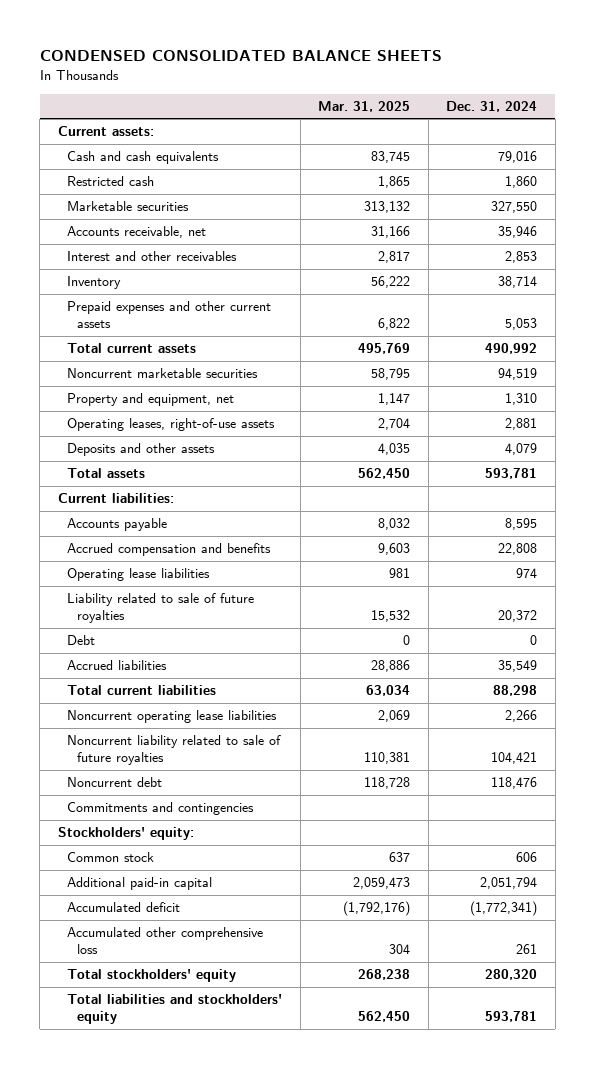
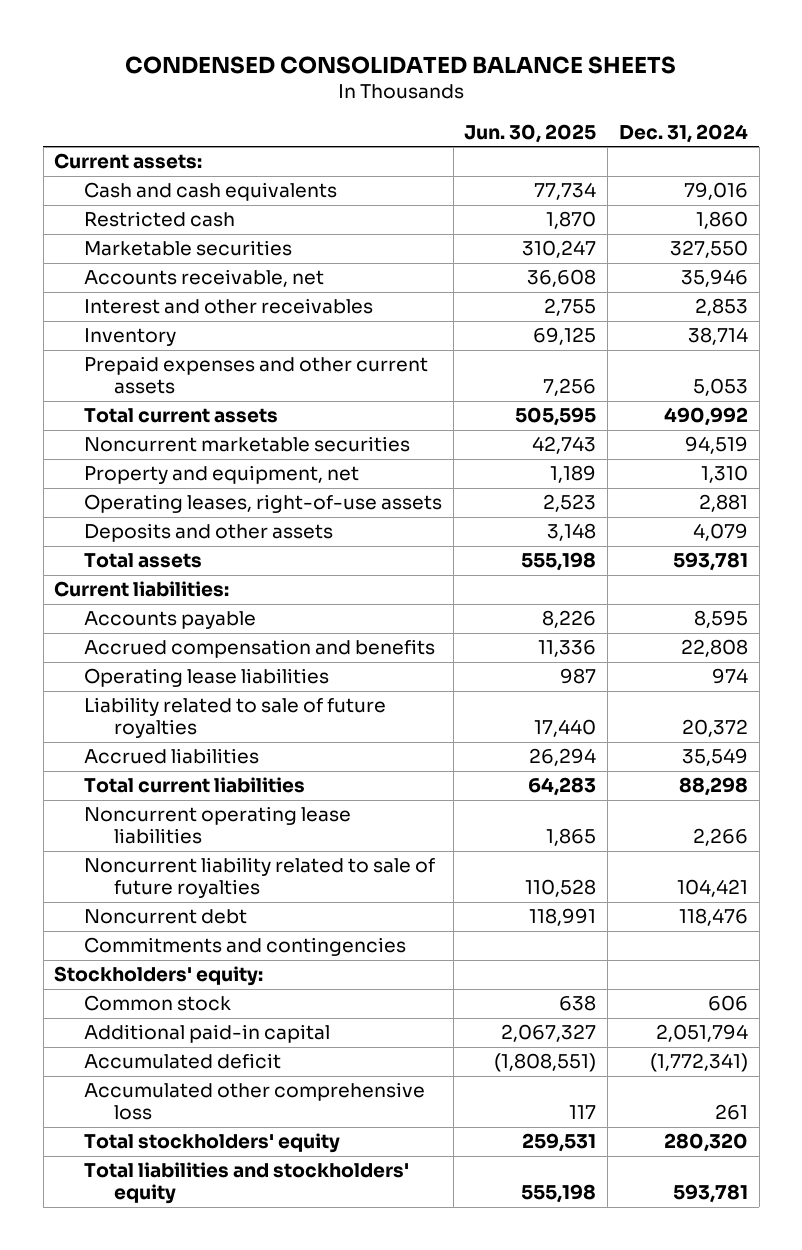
[318,100,411,112] Mar. 31, 2025 -> none
none -> [464,123,597,143] Jun. 30, 2025
[67,635,96,646] Debt -> none

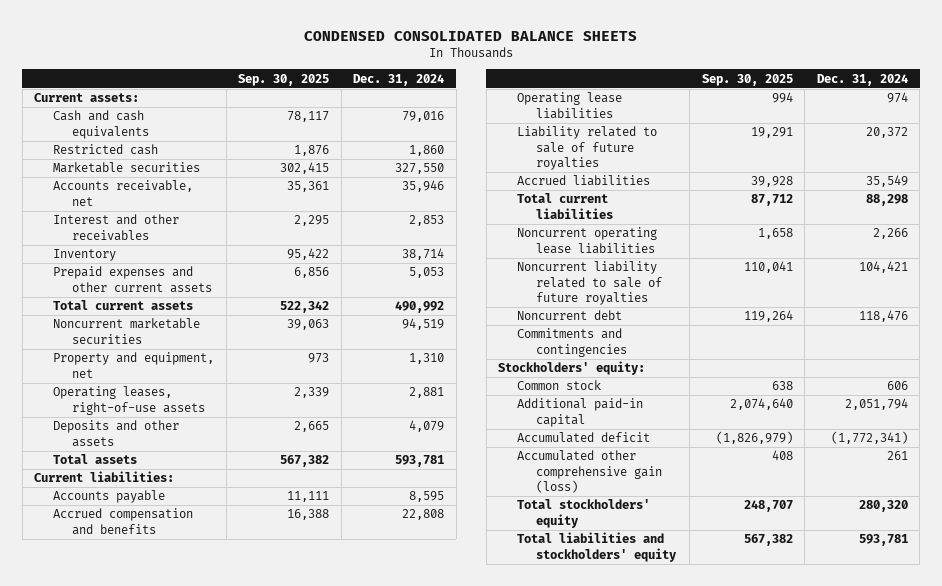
[464,123,597,143] Jun. 30, 2025 -> none
none -> [238,73,330,86] Sep. 30, 2025
[84,1082,426,1121] Accumulated other comprehensive loss -> [516,450,662,493] Accumulated other comprehensive gain (loss)

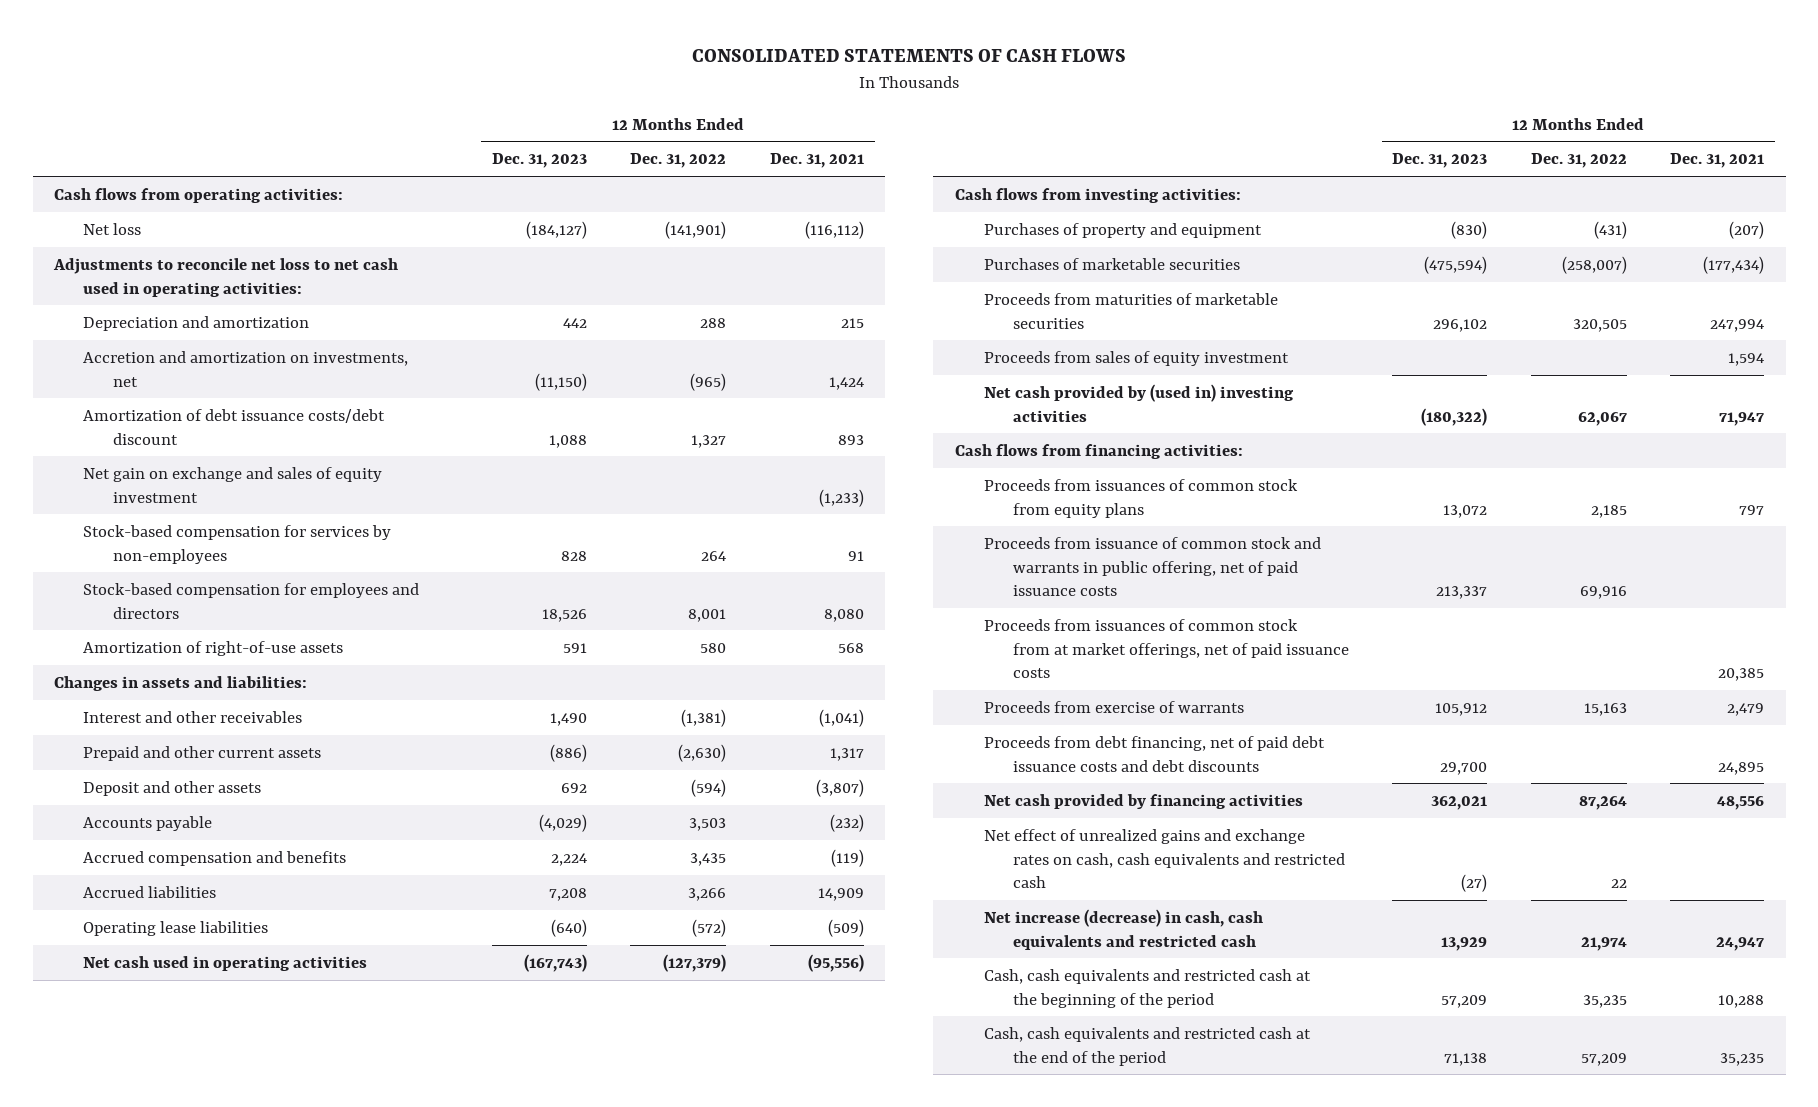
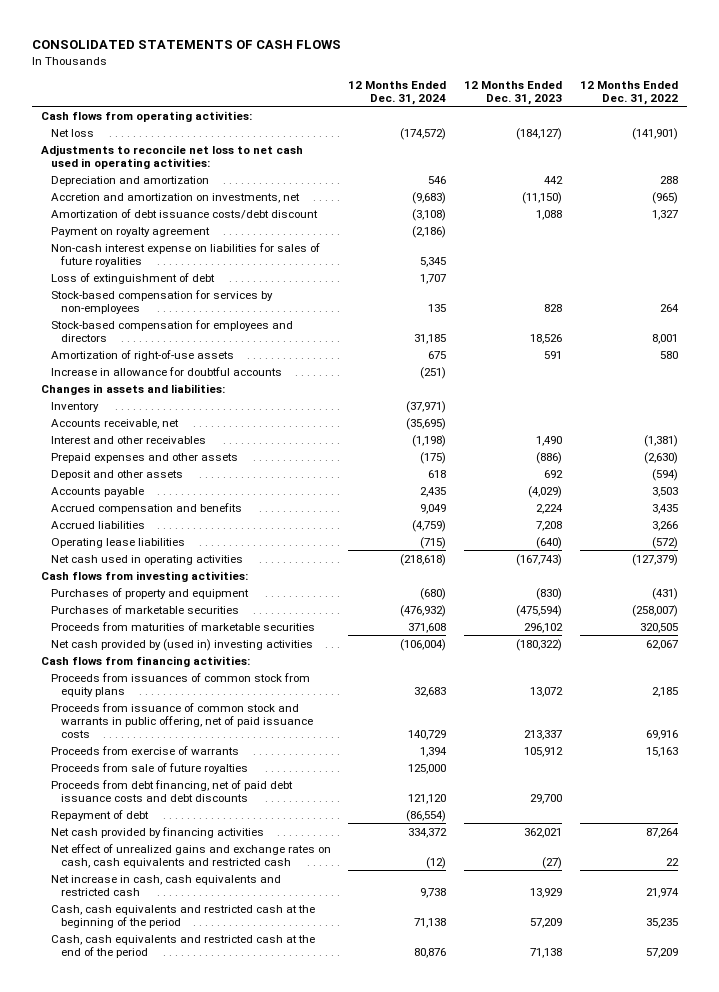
[769,153,864,169] Dec. 31, 2021 -> none
none -> [348,80,447,105] 12 Months Ended Dec. 31, 2024
[83,466,383,503] Net gain on exchange and sales of equity investment -> none
none -> [50,226,210,237] Payment on royalty agreement
none -> [50,242,320,267] Non-cash interest expense on liabilities for sales of future royalities
none -> [50,272,215,284] Loss of extinguishment of debt
none -> [50,366,282,376] Increase in allowance for doubtful accounts
none -> [50,401,99,412] Inventory
none -> [50,418,179,429] Accounts receivable, net
[83,745,322,761] Prepaid and other current assets -> [50,452,238,463] Prepaid expenses and other assets
[983,350,1289,366] Proceeds from sales of equity investment -> none
[983,618,1350,679] Proceeds from issuances of common stock from at market offerings, net of paid issuance costs -> none
none -> [50,762,248,774] Proceeds from sale of future royalties
none -> [50,809,149,821] Repayment of debt
[983,908,1263,950] Net increase (decrease) in cash, cash equivalents and restricted cash -> [50,874,281,896] Net increase in cash, cash equivalents and restricted cash

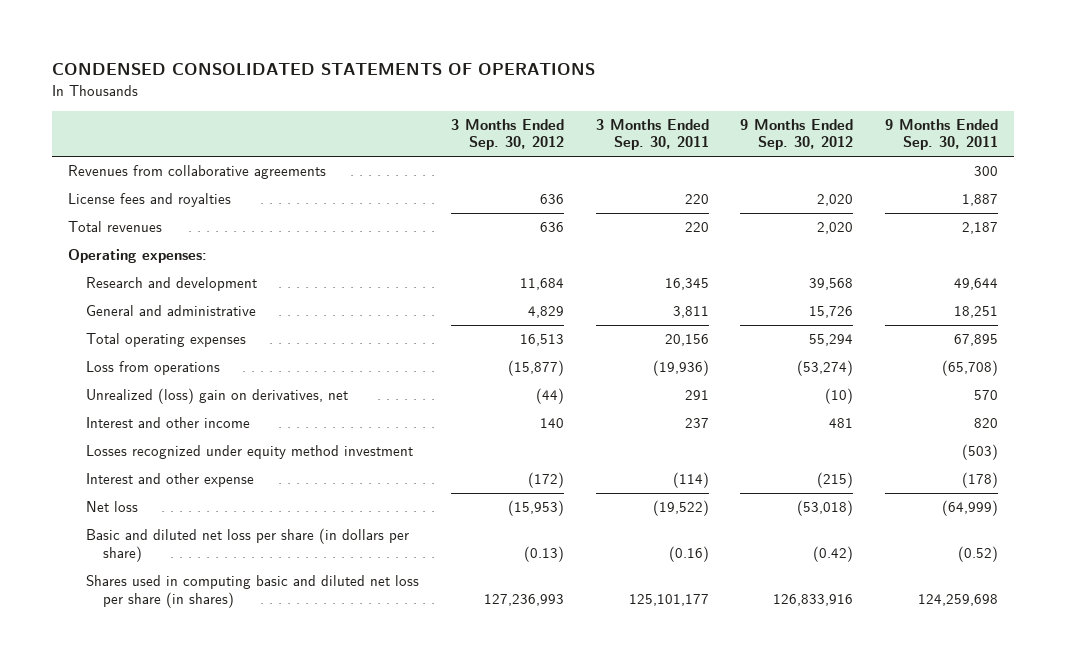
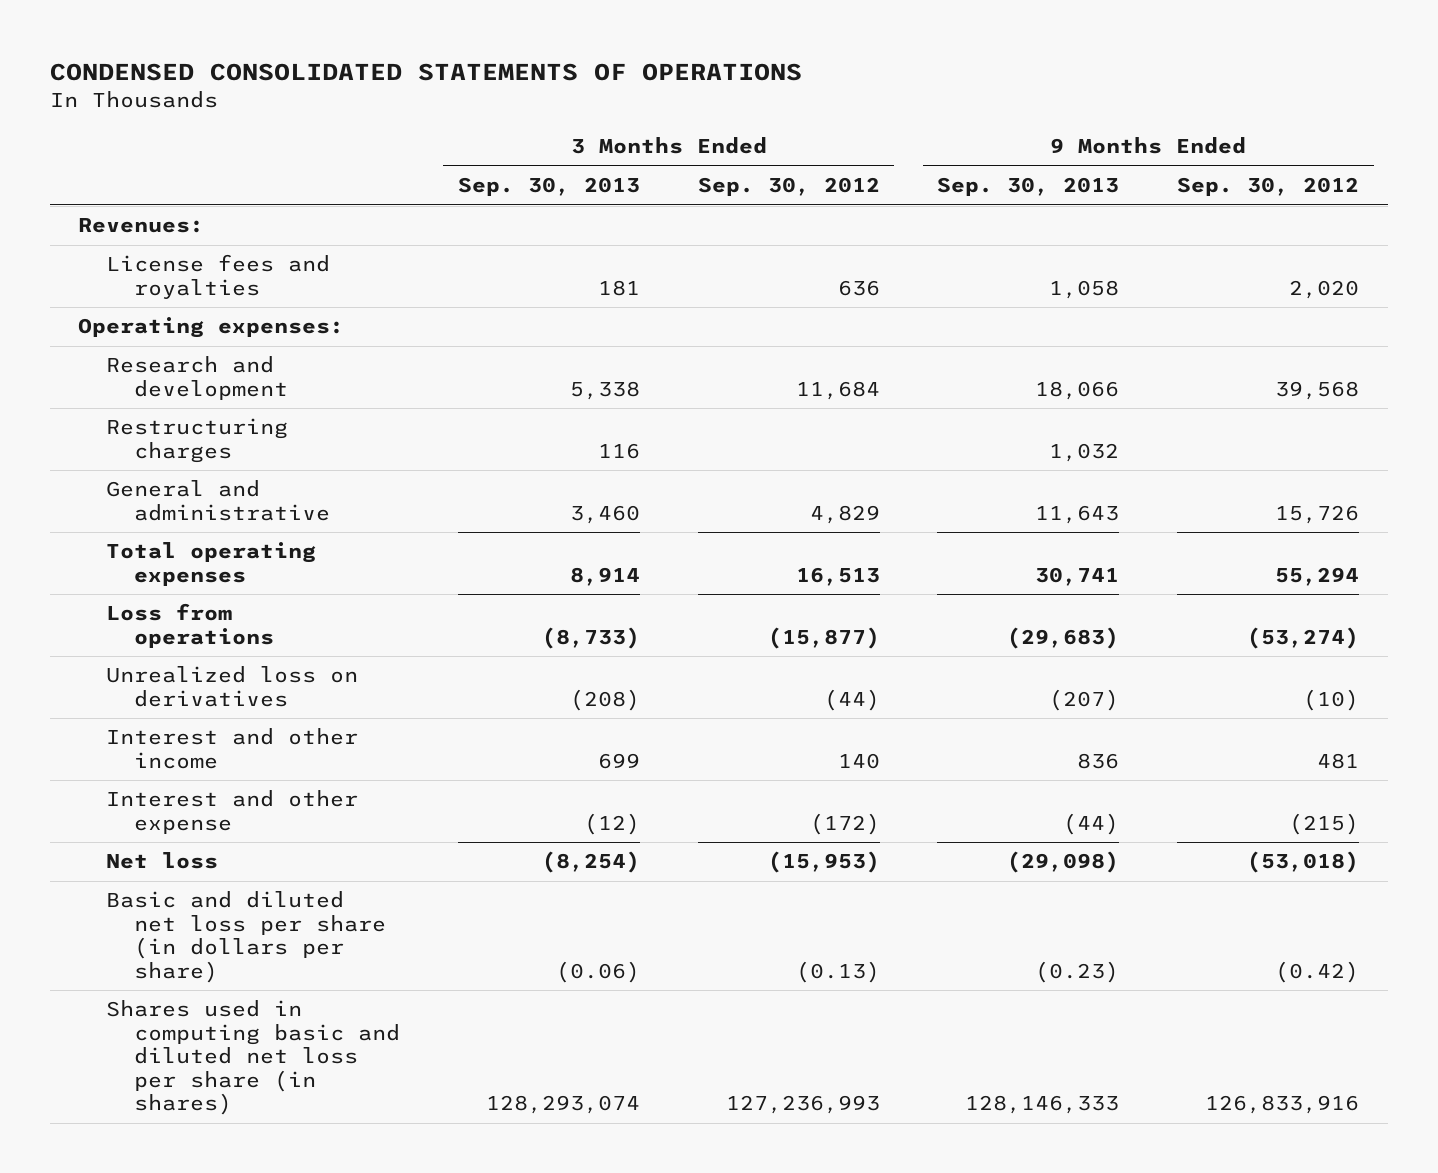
[595,118,709,151] 3 Months Ended Sep. 30, 2011 -> none
[885,118,999,151] 9 Months Ended Sep. 30, 2011 -> none
none -> [457,177,640,197] Sep. 30, 2013
none -> [937,177,1120,197] Sep. 30, 2013
[68,165,327,180] Revenues from collaborative agreements -> none
none -> [78,218,205,234] Revenues:
[68,221,163,233] Total revenues -> none
none -> [106,418,289,463] Restructuring charges
[85,388,348,405] Unrealized (loss) gain on derivatives, net -> [106,666,359,707] Unrealized loss on derivatives
[85,445,413,460] Losses recognized under equity method investment -> none

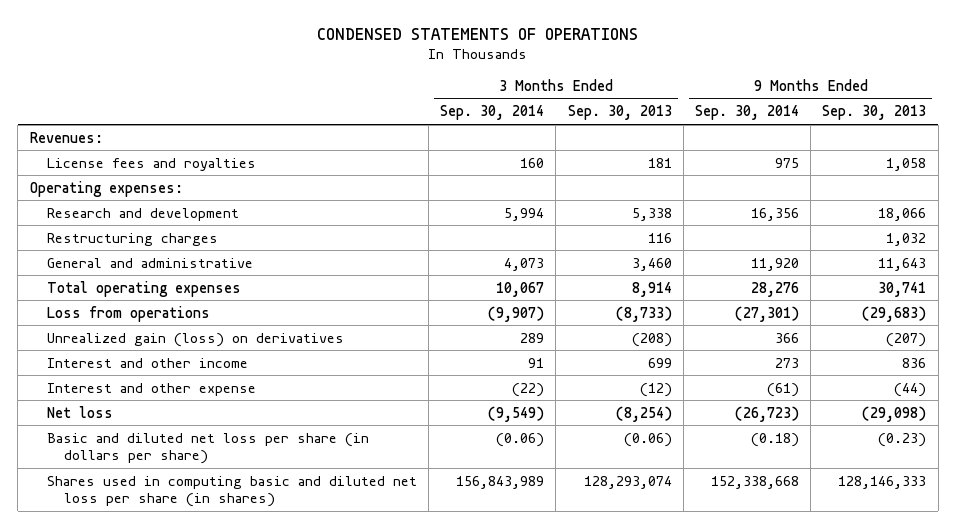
[49,63,802,82] CONDENSED CONSOLIDATED STATEMENTS OF OPERATIONS -> [317,28,639,41] CONDENSED STATEMENTS OF OPERATIONS
[697,177,880,197] Sep. 30, 2012 -> none
[1177,177,1360,197] Sep. 30, 2012 -> none
none -> [440,105,545,121] Sep. 30, 2014
none -> [695,105,800,121] Sep. 30, 2014
[106,666,359,707] Unrealized loss on derivatives -> [46,332,344,347] Unrealized gain (loss) on derivatives

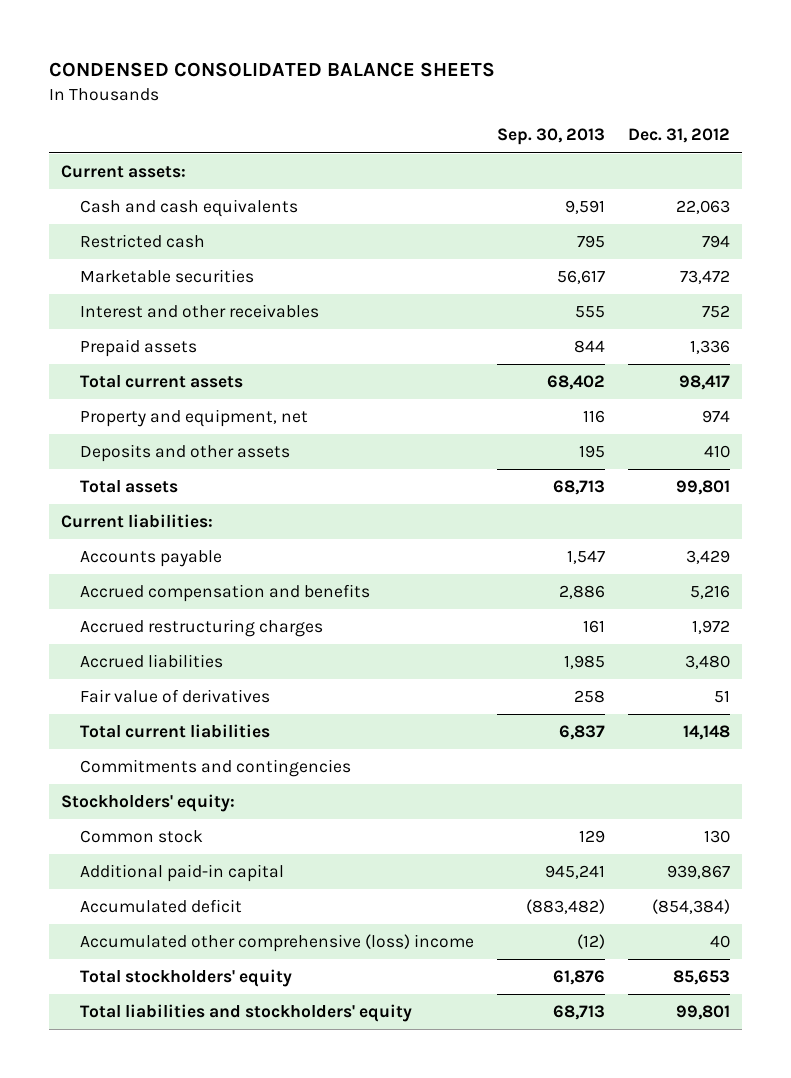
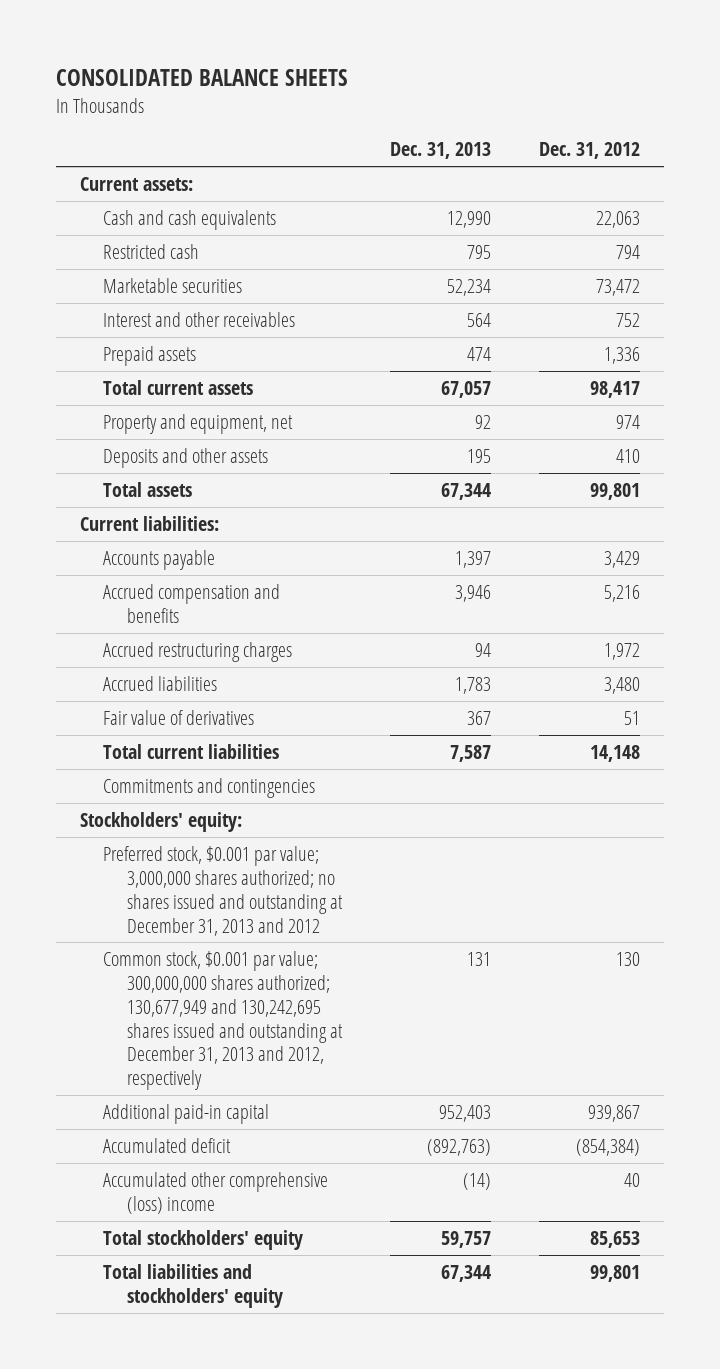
[49,62,496,78] CONDENSED CONSOLIDATED BALANCE SHEETS -> [55,69,348,87] CONSOLIDATED BALANCE SHEETS
[496,128,605,146] Sep. 30, 2013 -> none
none -> [390,142,492,160] Dec. 31, 2013
none -> [103,845,343,936] Preferred stock, $0.001 par value; 3,000,000 shares authorized; no shares issued and outstanding at December 31, 2013 and 2012
[79,830,203,844] Common stock -> [103,950,343,1091] Common stock, $0.001 par value; 300,000,000 shares authorized; 130,677,949 and 130,242,695 shares issued and outstanding at December 31, 2013 and 2012, respectively

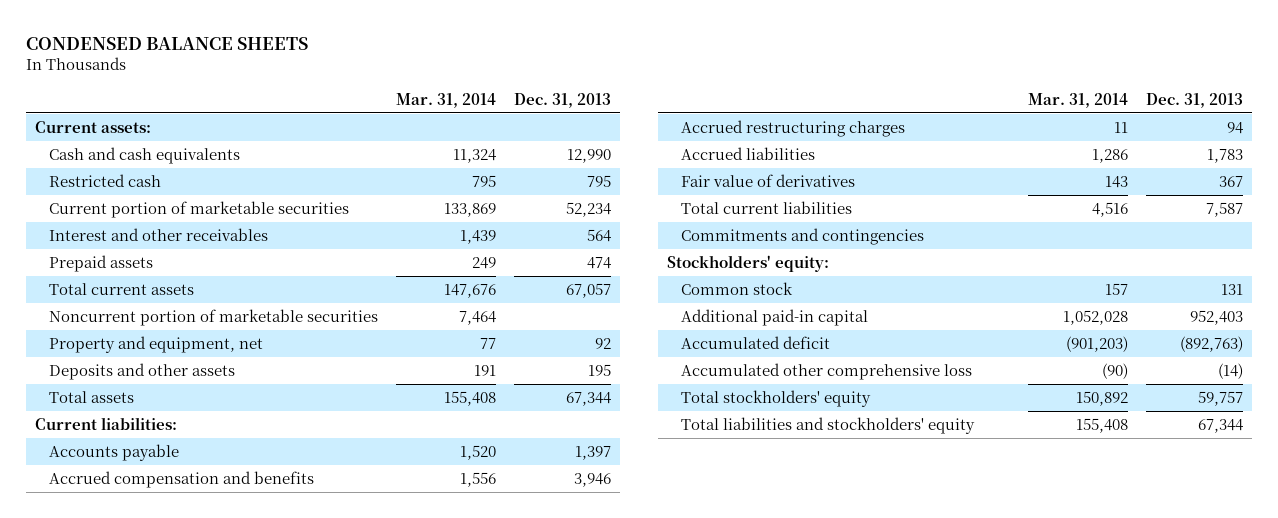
[55,69,348,87] CONSOLIDATED BALANCE SHEETS -> [26,36,309,50] CONDENSED BALANCE SHEETS
[539,142,641,160] Dec. 31, 2012 -> none
none -> [396,92,497,108] Mar. 31, 2014
[103,277,243,293] Marketable securities -> [49,201,350,219] Current portion of marketable securities
none -> [49,309,379,327] Noncurrent portion of marketable securities
[103,845,343,936] Preferred stock, $0.001 par value; 3,000,000 shares authorized; no shares issued and outstanding at December 31, 2013 and 2012 -> none
[103,950,343,1091] Common stock, $0.001 par value; 300,000,000 shares authorized; 130,677,949 and 130,242,695 shares issued and outstanding at December 31, 2013 and 2012, respectively -> [680,282,793,296] Common stock
[103,1171,329,1214] Accumulated other comprehensive (loss) income -> [680,363,972,381] Accumulated other comprehensive loss

